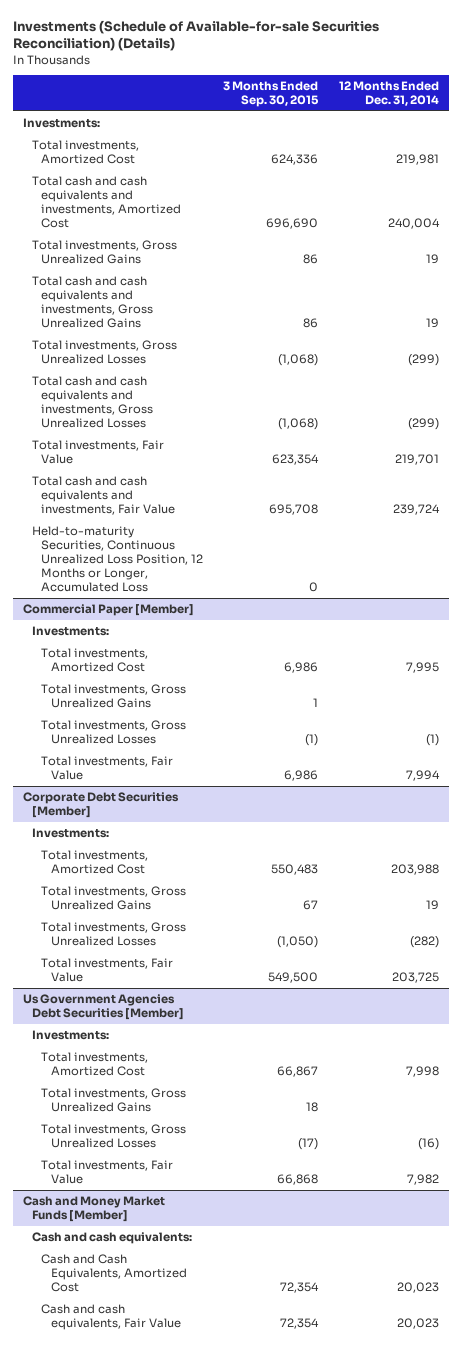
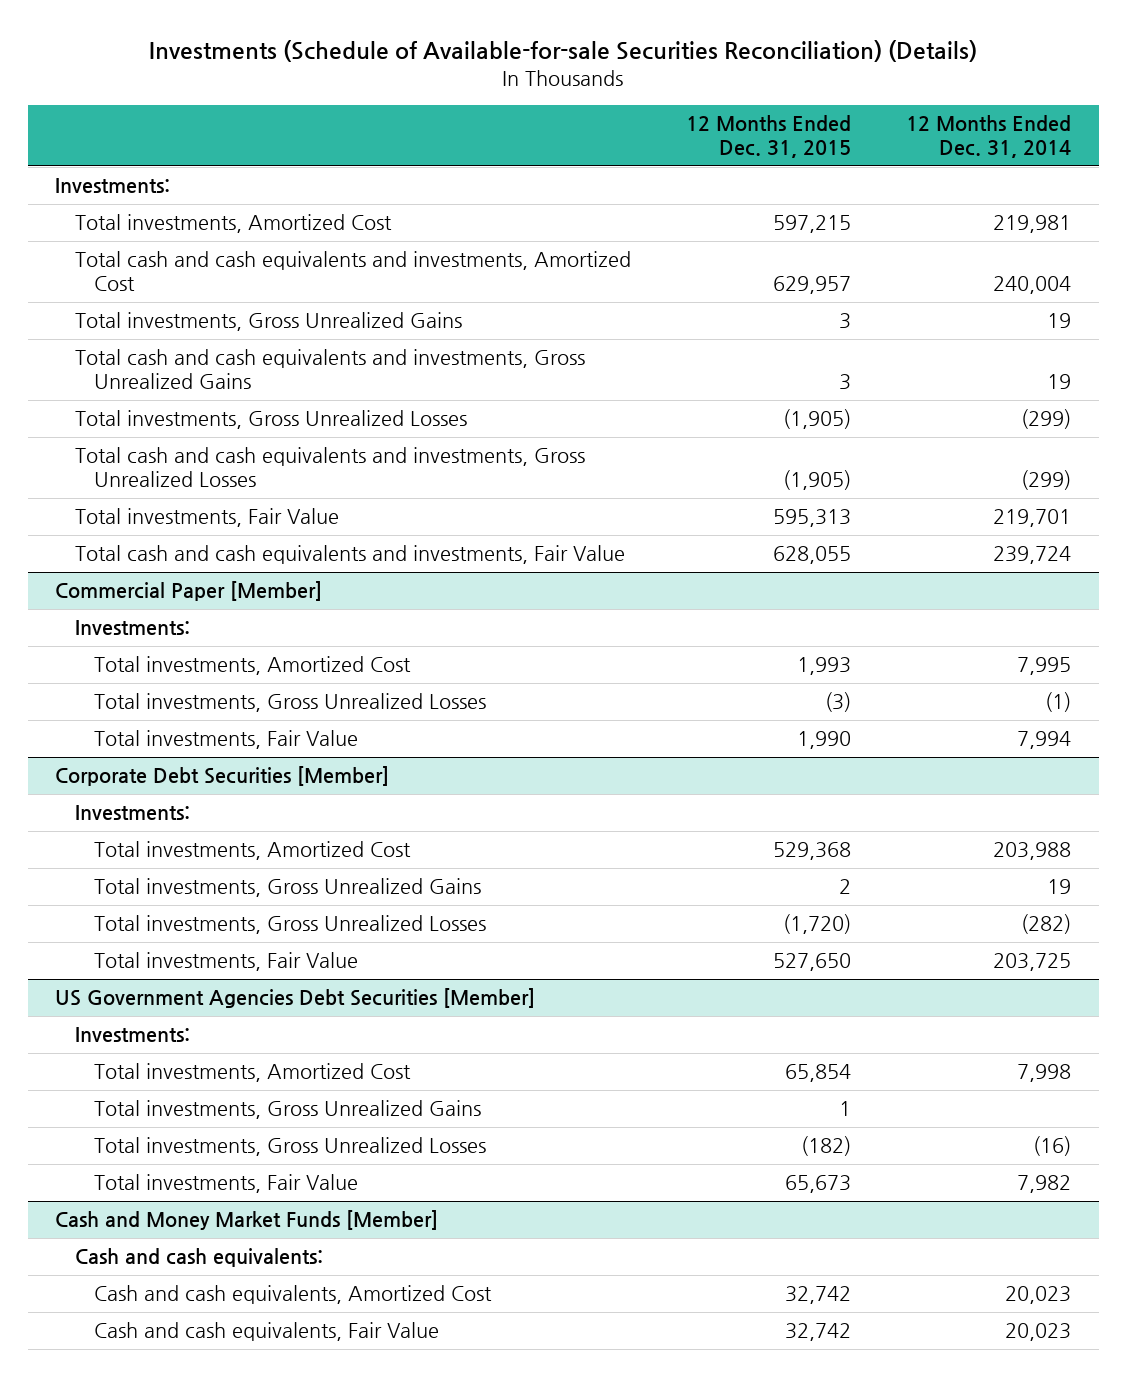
[223,81,320,108] 3 Months Ended Sep. 30, 2015 -> none
none -> [686,115,852,159] 12 Months Ended Dec. 31, 2015
[32,525,204,593] Held-to-maturity Securities, Continuous Unrealized Loss Position, 12 Months or Longer, Accumulated Loss -> none
[41,683,187,709] Total investments, Gross Unrealized Gains -> none
[22,993,185,1021] Us Government Agencies Debt Securities [Member] -> [55,988,536,1009] US Government Agencies Debt Securities [Member]
[41,1253,187,1293] Cash and Cash Equivalents, Amortized Cost -> [94,1285,493,1305] Cash and cash equivalents, Amortized Cost

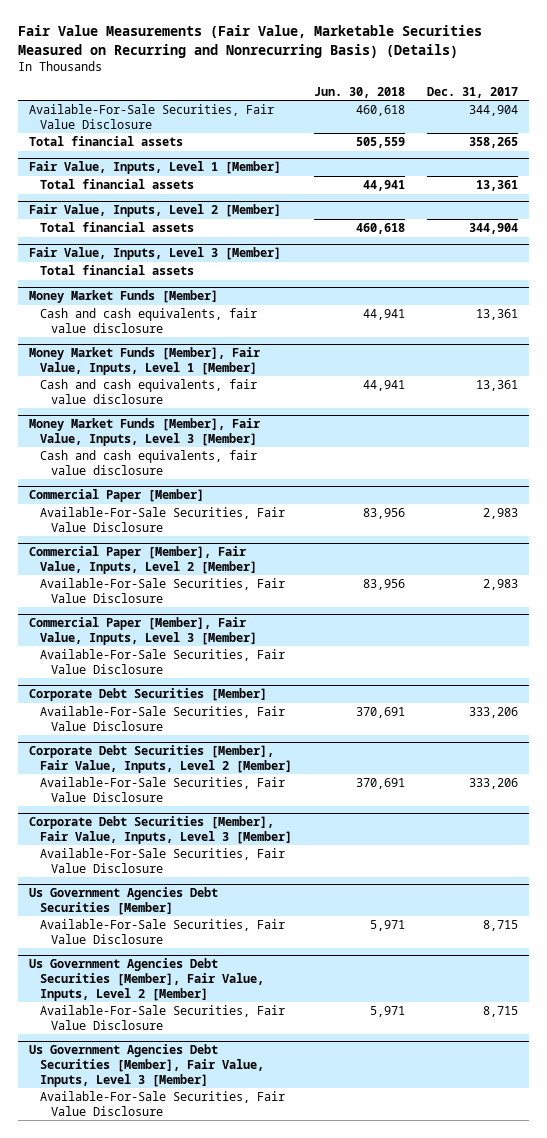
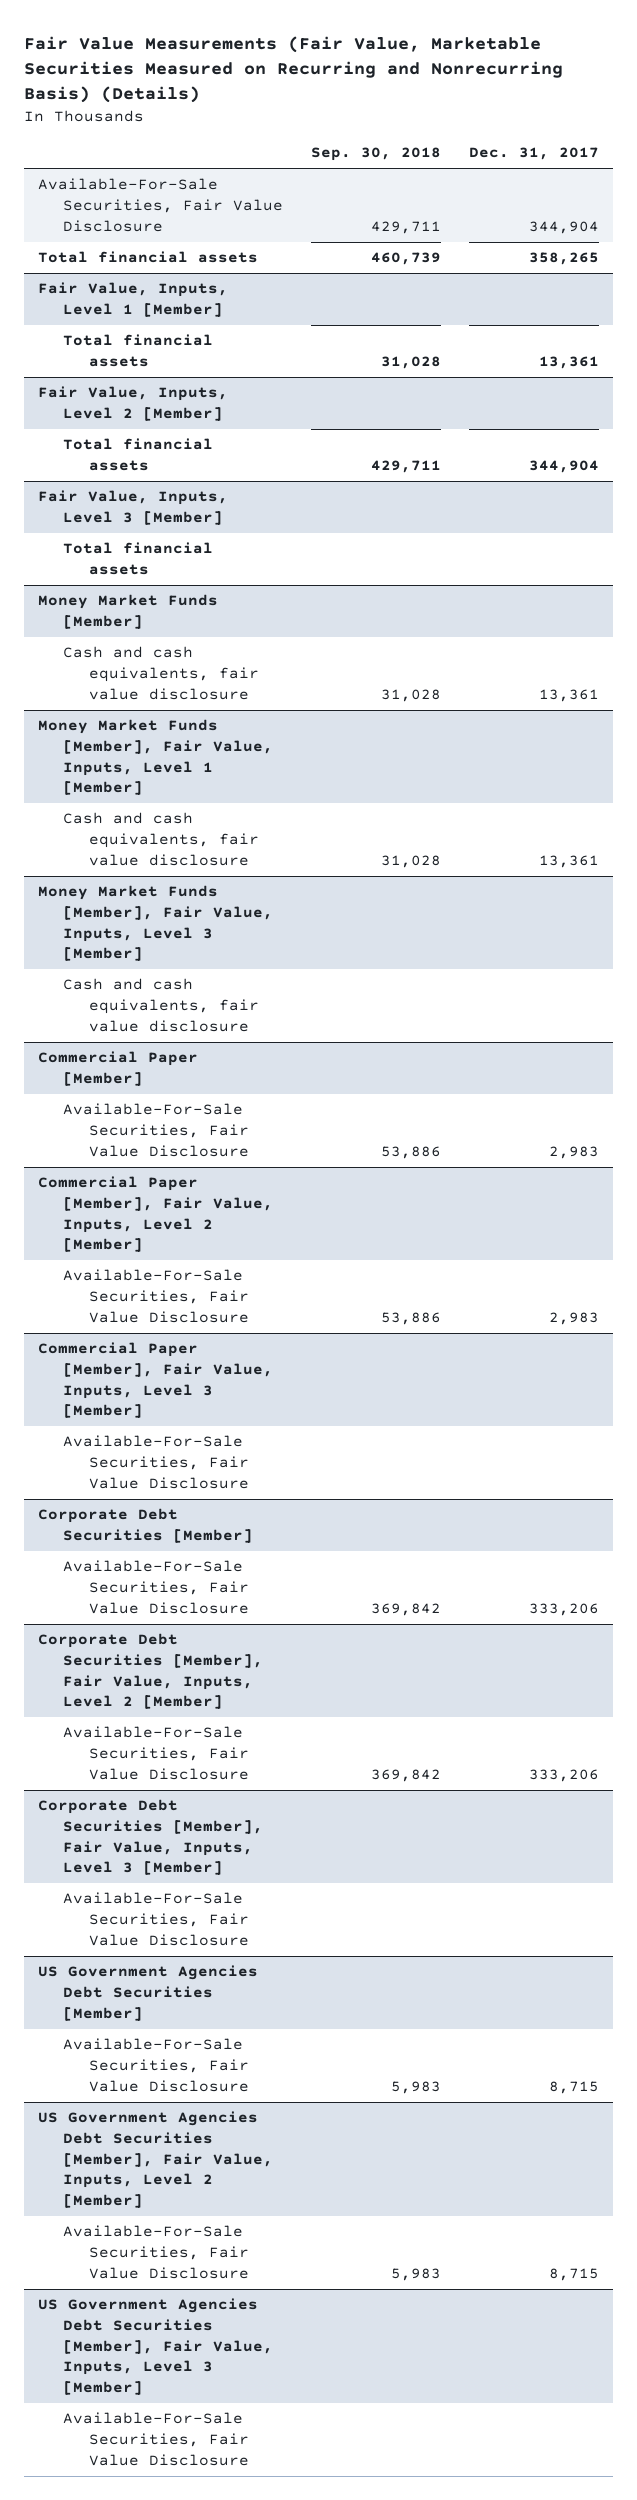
[314,86,406,98] Jun. 30, 2018 -> none
none -> [311,147,442,162] Sep. 30, 2018
[29,887,219,915] Us Government Agencies Debt Securities [Member] -> [37,1965,258,2021] US Government Agencies Debt Securities [Member]
[29,958,265,1001] Us Government Agencies Debt Securities [Member], Fair Value, Inputs, Level 2 [Member] -> [37,2111,274,2209] US Government Agencies Debt Securities [Member], Fair Value, Inputs, Level 2 [Member]
[29,1044,265,1087] Us Government Agencies Debt Securities [Member], Fair Value, Inputs, Level 3 [Member] -> [37,2298,274,2396] US Government Agencies Debt Securities [Member], Fair Value, Inputs, Level 3 [Member]

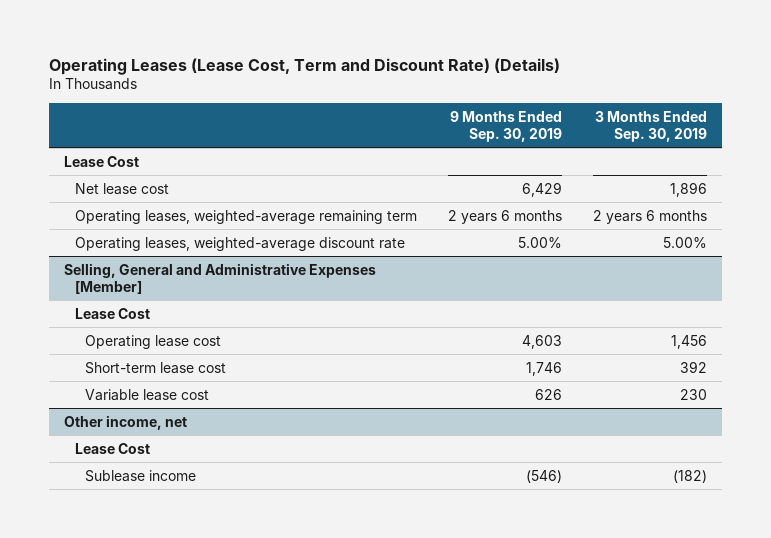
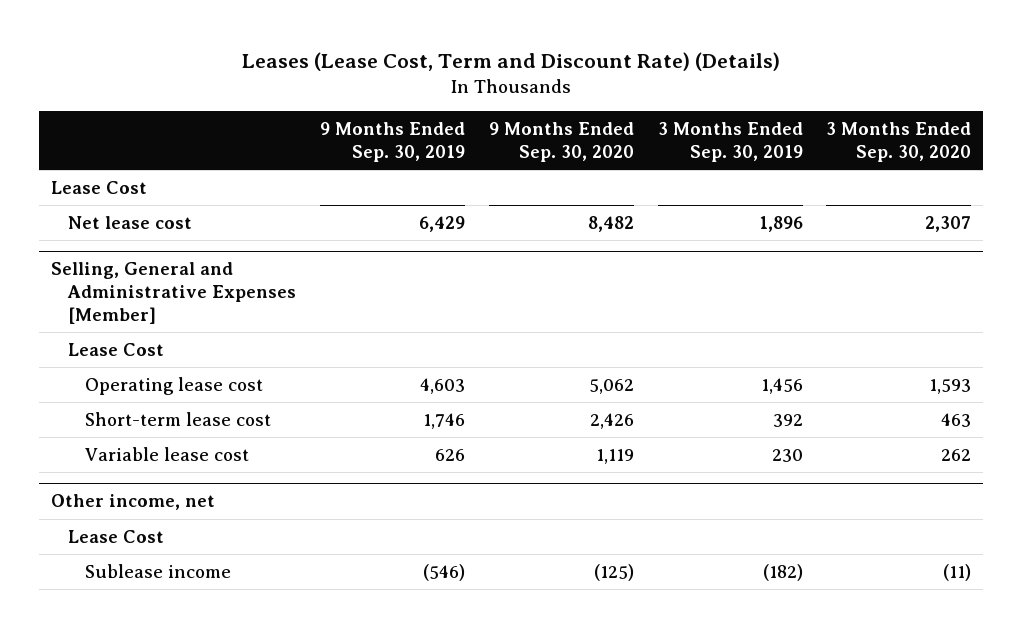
[48,57,560,75] Operating Leases (Lease Cost, Term and Discount Rate) (Details) -> [242,51,781,71] Leases (Lease Cost, Term and Discount Rate) (Details)
none -> [488,122,634,162] 9 Months Ended Sep. 30, 2020
none -> [826,122,972,162] 3 Months Ended Sep. 30, 2020
[74,209,417,224] Operating leases, weighted-average remaining term -> none
[74,236,405,251] Operating leases, weighted-average discount rate -> none

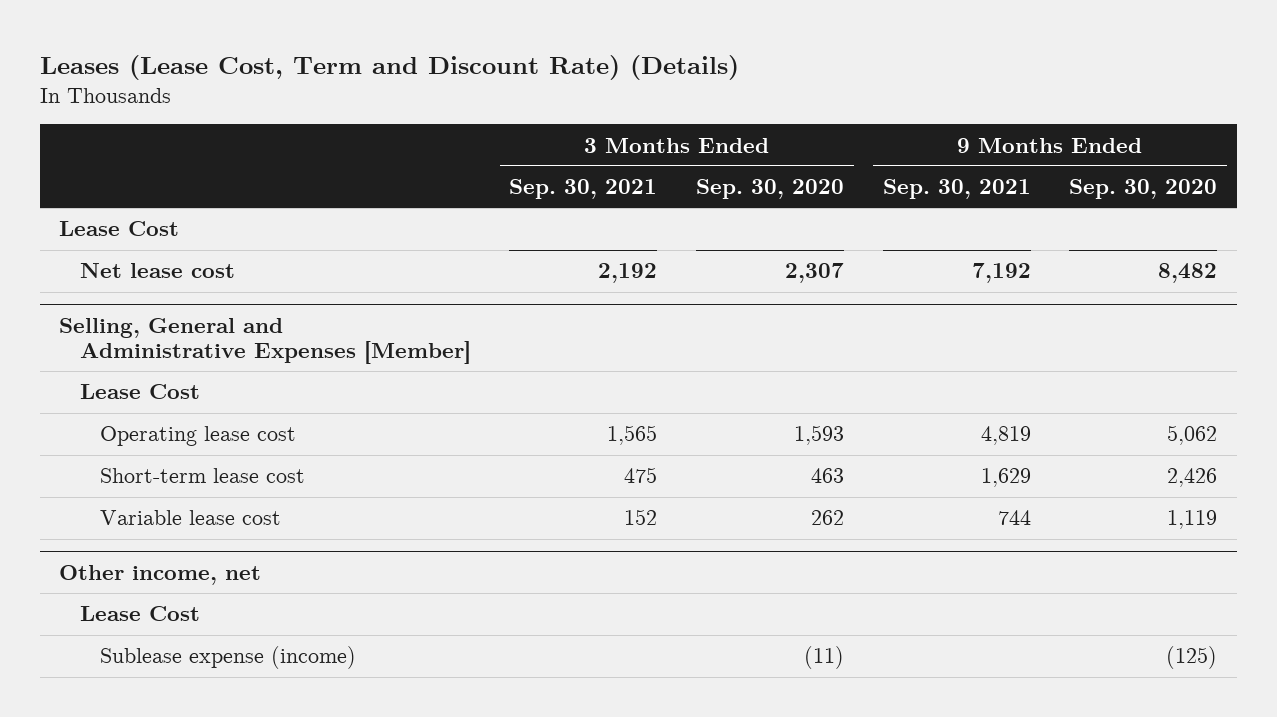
[320,122,466,162] 9 Months Ended Sep. 30, 2019 -> none
[657,122,803,162] 3 Months Ended Sep. 30, 2019 -> none
none -> [509,179,658,200] Sep. 30, 2021
none -> [882,179,1031,200] Sep. 30, 2021
[85,563,232,578] Sublease income -> [100,646,357,670] Sublease expense (income)

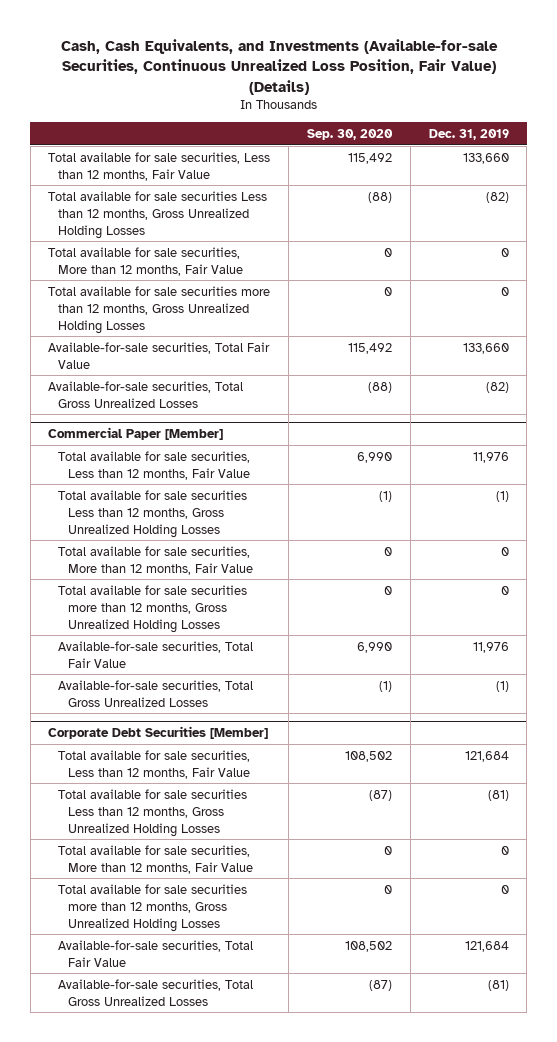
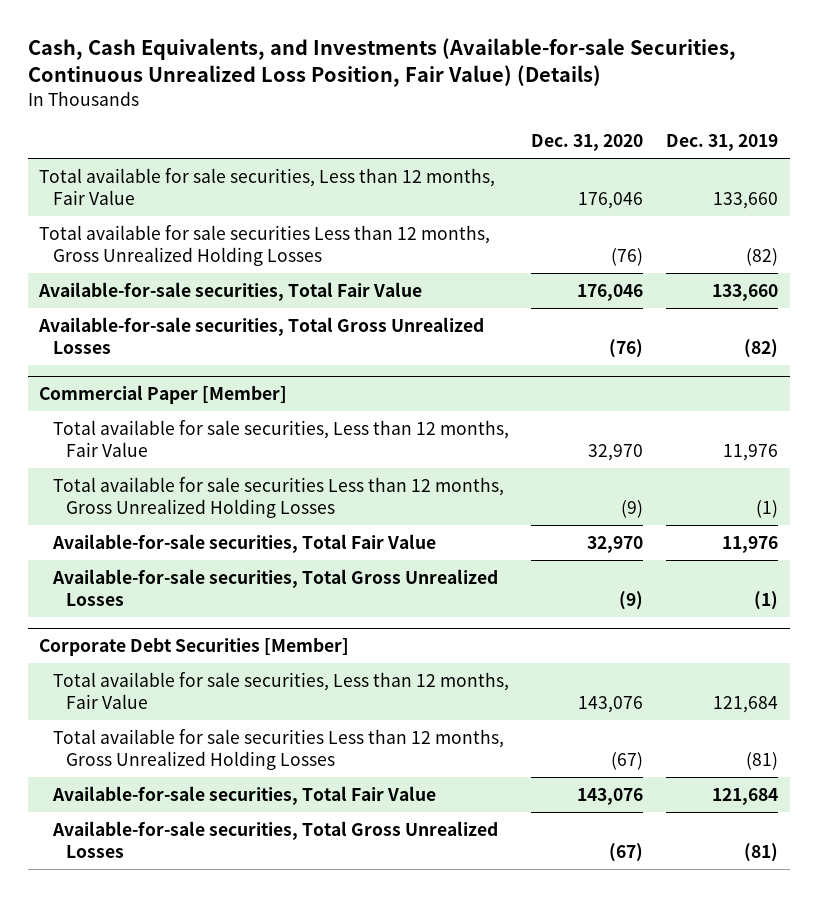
[307,129,394,141] Sep. 30, 2020 -> none
none -> [531,134,644,152] Dec. 31, 2020
[48,246,243,276] Total available for sale securities, More than 12 months, Fair Value -> none
[48,285,271,334] Total available for sale securities more than 12 months, Gross Unrealized Holding Losses -> none
[57,545,253,575] Total available for sale securities, More than 12 months, Fair Value -> none
[57,584,247,633] Total available for sale securities more than 12 months, Gross Unrealized Holding Losses -> none
[57,844,253,874] Total available for sale securities, More than 12 months, Fair Value -> none
[57,883,247,932] Total available for sale securities more than 12 months, Gross Unrealized Holding Losses -> none

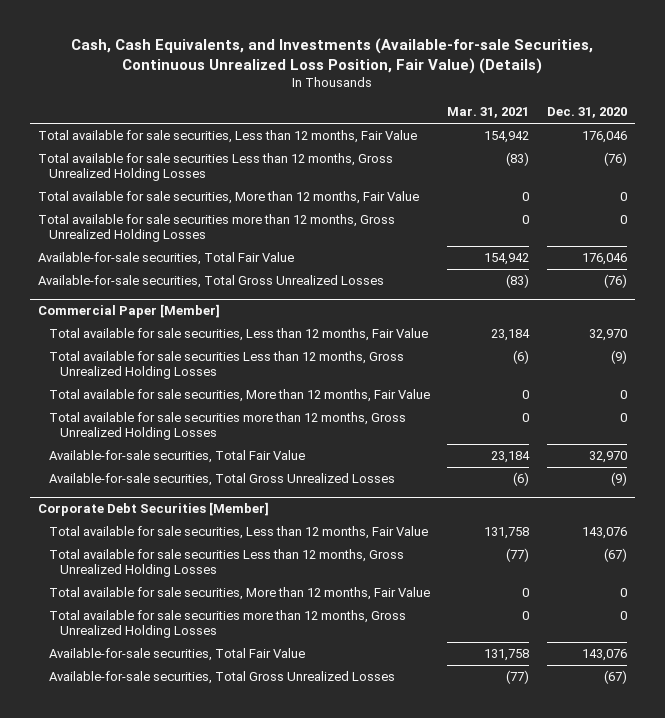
[666,134,779,152] Dec. 31, 2019 -> none
none -> [447,107,530,119] Mar. 31, 2021
none -> [38,191,420,205] Total available for sale securities, More than 12 months, Fair Value
none -> [38,214,396,242] Total available for sale securities more than 12 months, Gross Unrealized Holding Losses
none -> [49,389,431,403] Total available for sale securities, More than 12 months, Fair Value
none -> [49,412,407,440] Total available for sale securities more than 12 months, Gross Unrealized Holding Losses
none -> [49,587,431,601] Total available for sale securities, More than 12 months, Fair Value
none -> [49,610,407,638] Total available for sale securities more than 12 months, Gross Unrealized Holding Losses

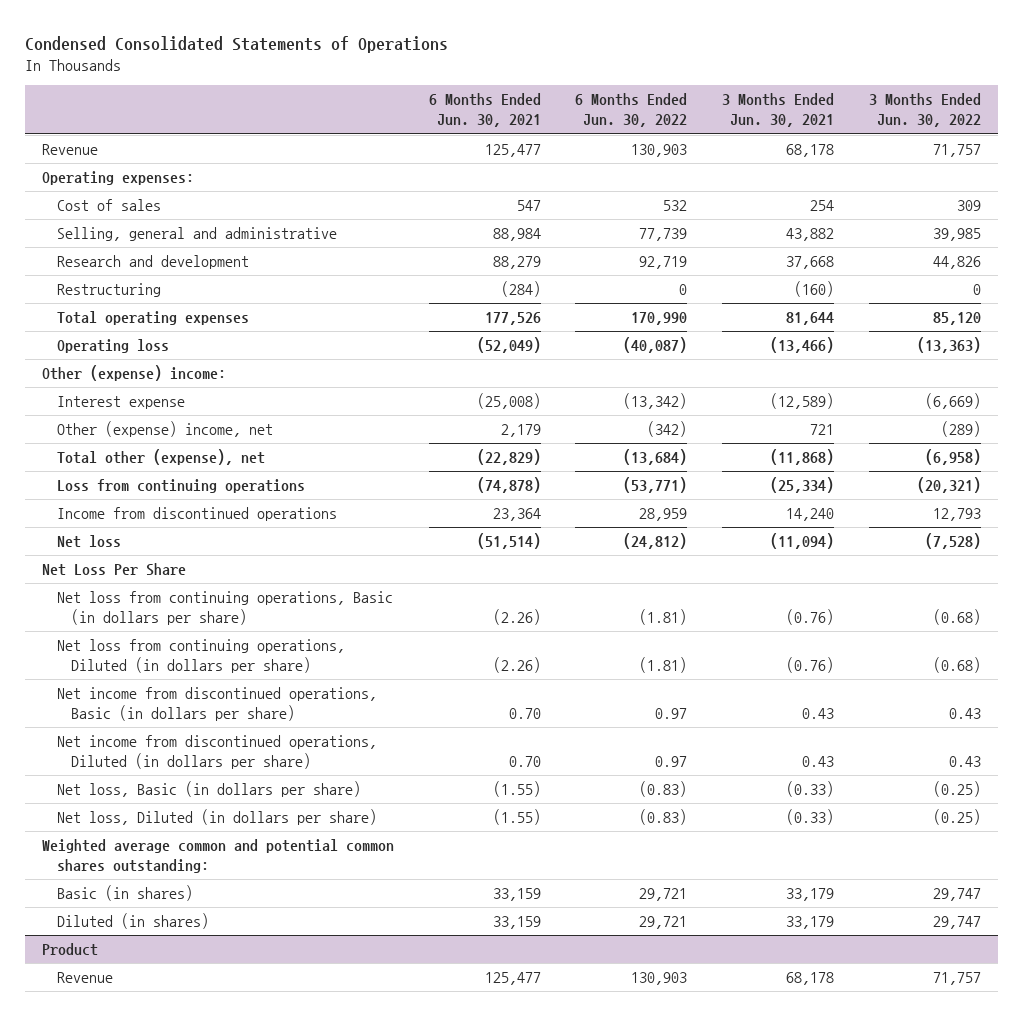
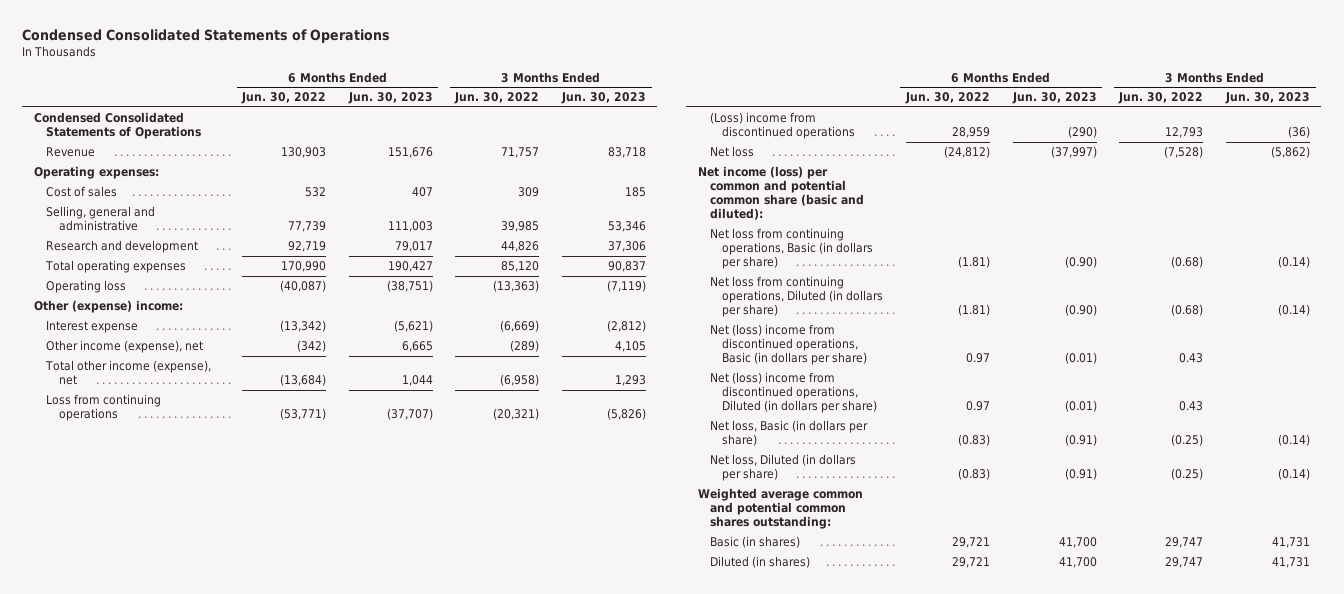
[428,93,541,128] 6 Months Ended Jun. 30, 2021 -> none
[722,93,835,128] 3 Months Ended Jun. 30, 2021 -> none
none -> [347,92,433,105] Jun. 30, 2023
none -> [561,92,647,105] Jun. 30, 2023
none -> [33,112,202,140] Condensed Consolidated Statements of Operations
[56,283,161,298] Restructuring -> none
[56,421,273,438] Other (expense) income, net -> [46,340,204,354] Other income (expense), net
[56,449,265,466] Total other (expense), net -> [45,360,212,386] Total other income (expense), net
[56,507,337,522] Income from discontinued operations -> [710,112,856,140] (Loss) income from discontinued operations
[42,563,187,577] Net Loss Per Share -> [697,166,865,221] Net income (loss) per common and potential common share (basic and diluted):
[56,687,377,722] Net income from discontinued operations, Basic (in dollars per share) -> [710,324,868,366] Net (loss) income from discontinued operations, Basic (in dollars per share)
[56,735,377,770] Net income from discontinued operations, Diluted (in dollars per share) -> [710,372,878,414] Net (loss) income from discontinued operations, Diluted (in dollars per share)
[42,943,99,957] Product -> none
[56,972,113,984] Revenue -> none

